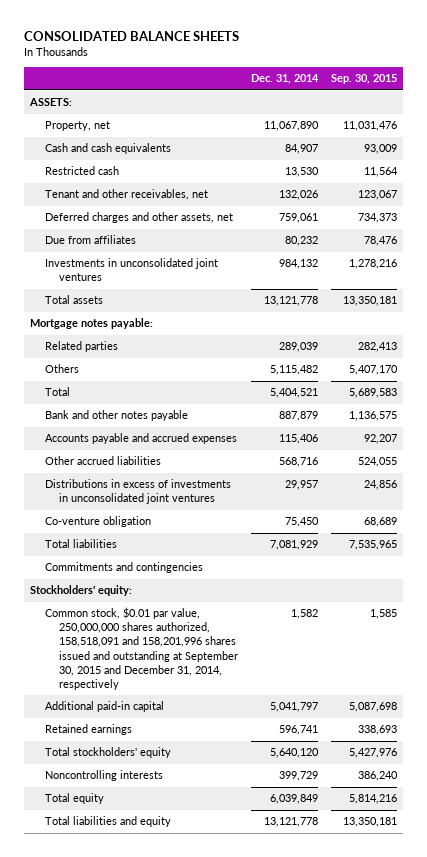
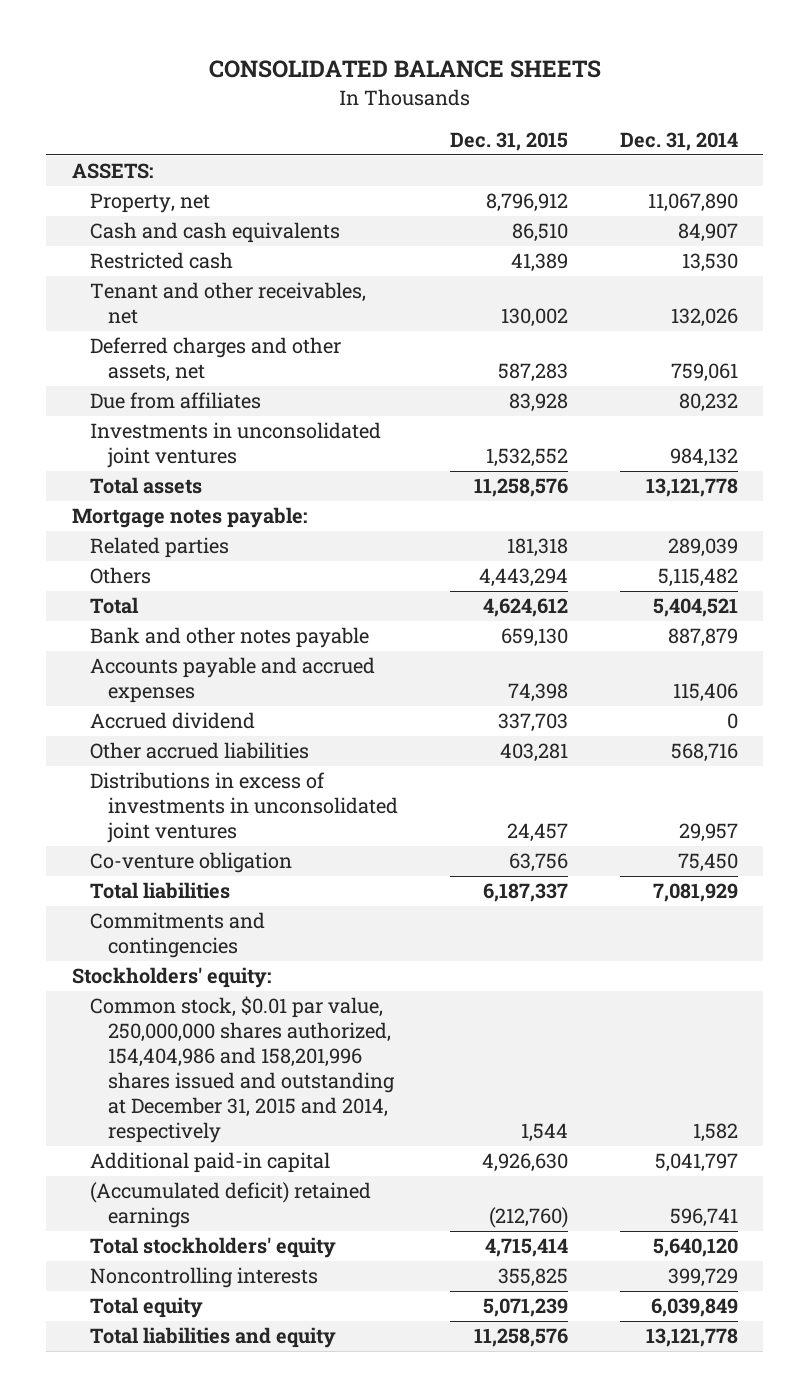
[330,74,397,85] Sep. 30, 2015 -> none
none -> [449,132,568,152] Dec. 31, 2015
none -> [89,712,255,730] Accrued dividend
[44,607,239,690] Common stock, $0.01 par value, 250,000,000 shares authorized, 158,518,091 and 158,201,996 shares issued and outstanding at September 30, 2015 and December 31, 2014, respectively -> [89,996,395,1144] Common stock, $0.01 par value, 250,000,000 shares authorized, 154,404,986 and 158,201,996 shares issued and outstanding at December 31, 2015 and 2014, respectively
[44,724,132,736] Retained earnings -> [89,1182,371,1229] (Accumulated deficit) retained earnings

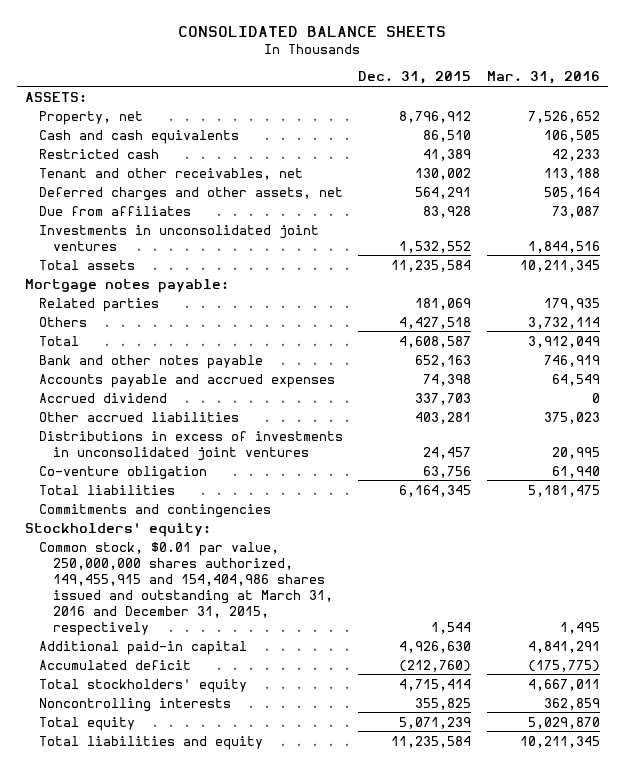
[619,132,738,152] Dec. 31, 2014 -> none
none -> [486,71,600,85] Mar. 31, 2016
[497,363,568,383] 587,283 -> [415,186,472,199] 564,291
[473,478,568,498] 11,258,576 -> [391,259,472,272] 11,235,584
[506,538,568,558] 181,318 -> [415,297,472,310] 181,069
[478,568,568,588] 4,443,294 -> [399,316,472,329] 4,427,518
[482,598,568,618] 4,624,612 -> [399,335,472,348] 4,608,587
[500,628,568,648] 659,130 -> [415,354,472,367] 652,163
[482,883,568,903] 6,187,337 -> [399,484,472,497] 6,164,345
[89,996,395,1144] Common stock, $0.01 par value, 250,000,000 shares authorized, 154,404,986 and 158,201,996 shares issued and outstanding at December 31, 2015 and 2014, respectively -> [38,541,334,636] Common stock, $0.01 par value, 250,000,000 shares authorized, 149,455,915 and 154,404,986 shares issued and outstanding at March 31, 2016 and December 31, 2015, respectively
[89,1182,371,1229] (Accumulated deficit) retained earnings -> [38,659,191,670] Accumulated deficit
[473,1328,568,1348] 11,258,576 -> [391,735,472,748] 11,235,584

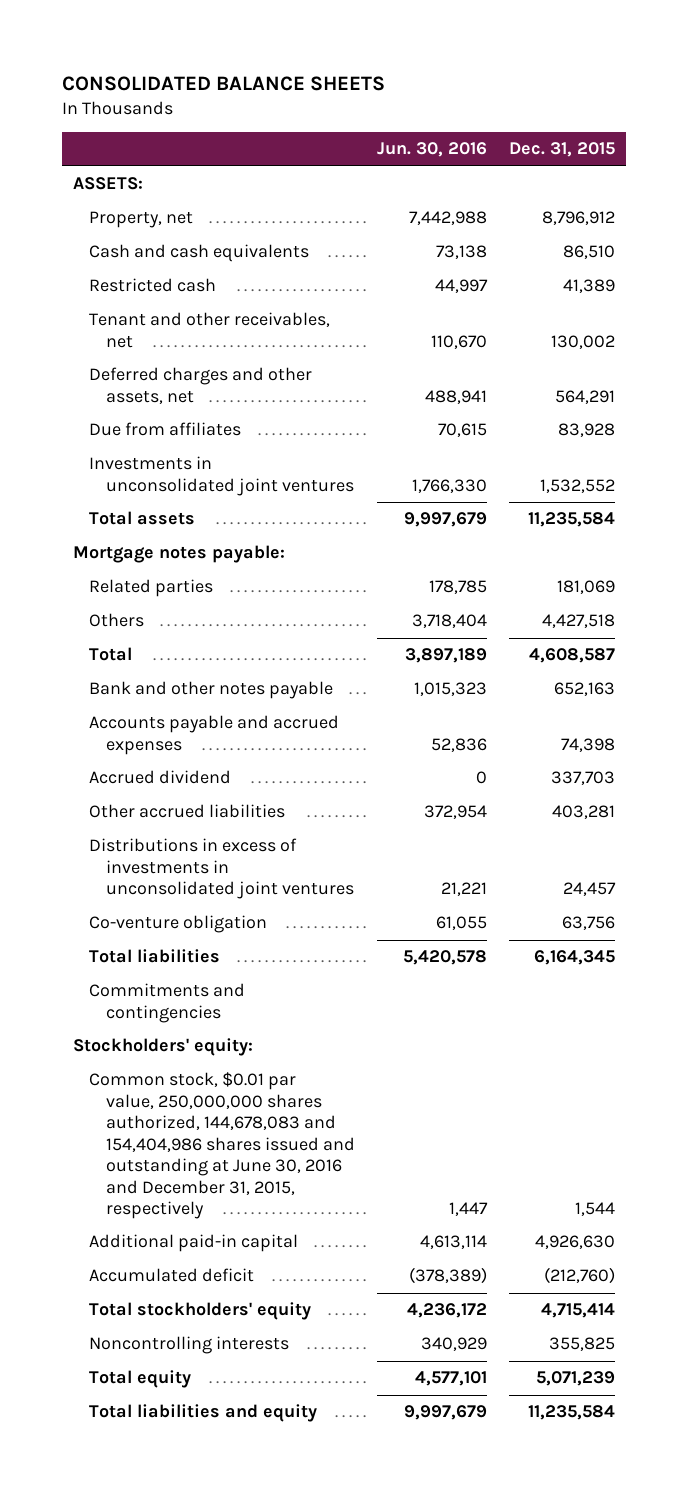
[486,71,600,85] Mar. 31, 2016 -> none
none -> [376,142,487,158] Jun. 30, 2016
[38,541,334,636] Common stock, $0.01 par value, 250,000,000 shares authorized, 149,455,915 and 154,404,986 shares issued and outstanding at March 31, 2016 and December 31, 2015, respectively -> [89,1072,355,1220] Common stock, $0.01 par value, 250,000,000 shares authorized, 144,678,083 and 154,404,986 shares issued and outstanding at June 30, 2016 and December 31, 2015, respectively

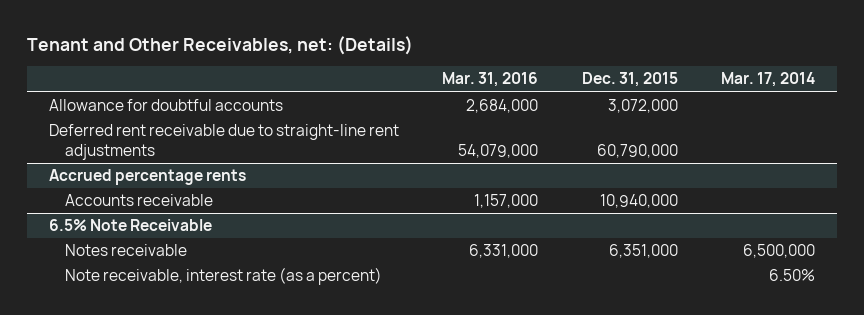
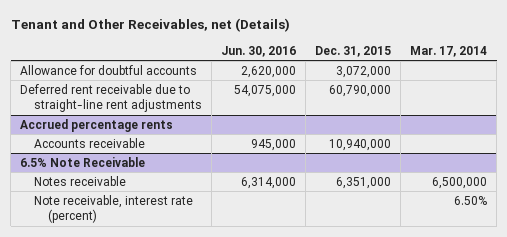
[26,35,413,55] Tenant and Other Receivables, net: (Details) -> [10,18,290,33] Tenant and Other Receivables, net (Details)
[442,72,539,88] Mar. 31, 2016 -> none
none -> [220,45,296,57] Jun. 30, 2016
[64,267,382,286] Note receivable, interest rate (as a percent) -> [33,194,193,224] Note receivable, interest rate (percent)

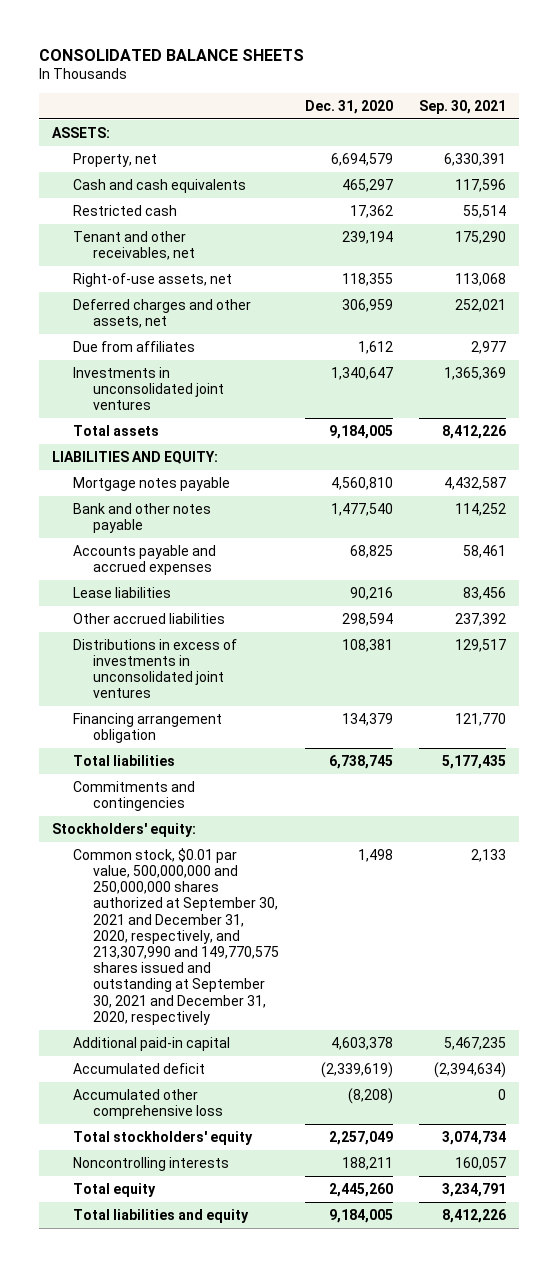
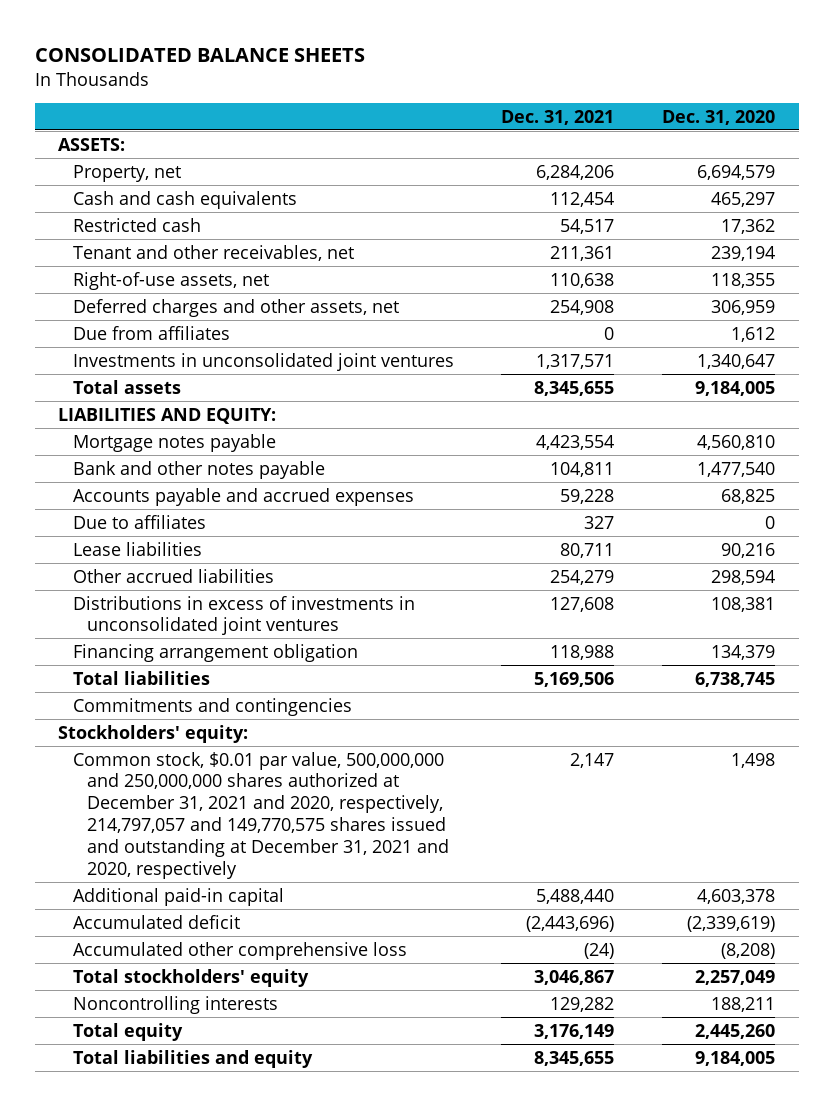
[418,99,506,114] Sep. 30, 2021 -> none
none -> [501,109,615,125] Dec. 31, 2021
none -> [72,514,206,529] Due to affiliates
[72,847,280,1025] Common stock, $0.01 par value, 500,000,000 and 250,000,000 shares authorized at September 30, 2021 and December 31, 2020, respectively, and 213,307,990 and 149,770,575 shares issued and outstanding at September 30, 2021 and December 31, 2020, respectively -> [72,751,450,879] Common stock, $0.01 par value, 500,000,000 and 250,000,000 shares authorized at December 31, 2021 and 2020, respectively, 214,797,057 and 149,770,575 shares issued and outstanding at December 31, 2021 and 2020, respectively

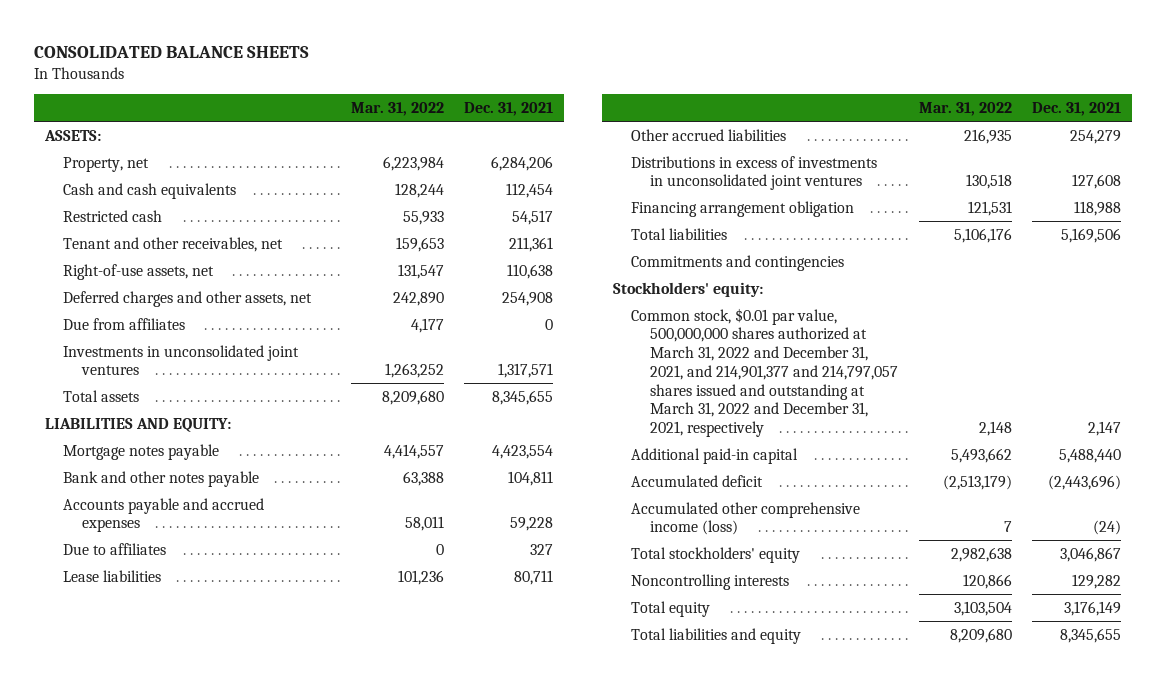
[661,109,775,125] Dec. 31, 2020 -> none
none -> [350,101,444,116] Mar. 31, 2022
[72,751,450,879] Common stock, $0.01 par value, 500,000,000 and 250,000,000 shares authorized at December 31, 2021 and 2020, respectively, 214,797,057 and 149,770,575 shares issued and outstanding at December 31, 2021 and 2020, respectively -> [631,307,898,438] Common stock, $0.01 par value, 500,000,000 shares authorized at March 31, 2022 and December 31, 2021, and 214,901,377 and 214,797,057 shares issued and outstanding at March 31, 2022 and December 31, 2021, respectively
[72,941,407,960] Accumulated other comprehensive loss -> [631,501,861,536] Accumulated other comprehensive income (loss)

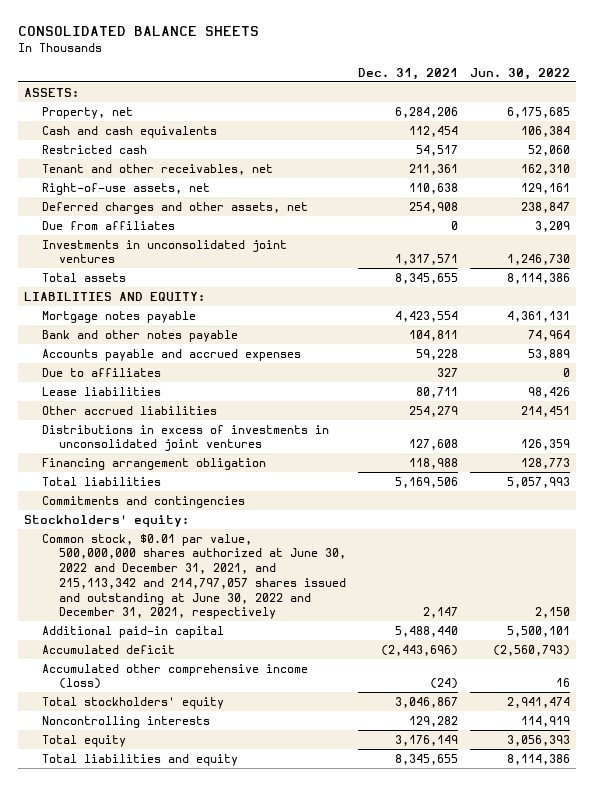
[350,101,444,116] Mar. 31, 2022 -> none
none -> [469,67,570,80] Jun. 30, 2022
[631,307,898,438] Common stock, $0.01 par value, 500,000,000 shares authorized at March 31, 2022 and December 31, 2021, and 214,901,377 and 214,797,057 shares issued and outstanding at March 31, 2022 and December 31, 2021, respectively -> [41,533,346,620] Common stock, $0.01 par value, 500,000,000 shares authorized at June 30, 2022 and December 31, 2021, and 215,113,342 and 214,797,057 shares issued and outstanding at June 30, 2022 and December 31, 2021, respectively

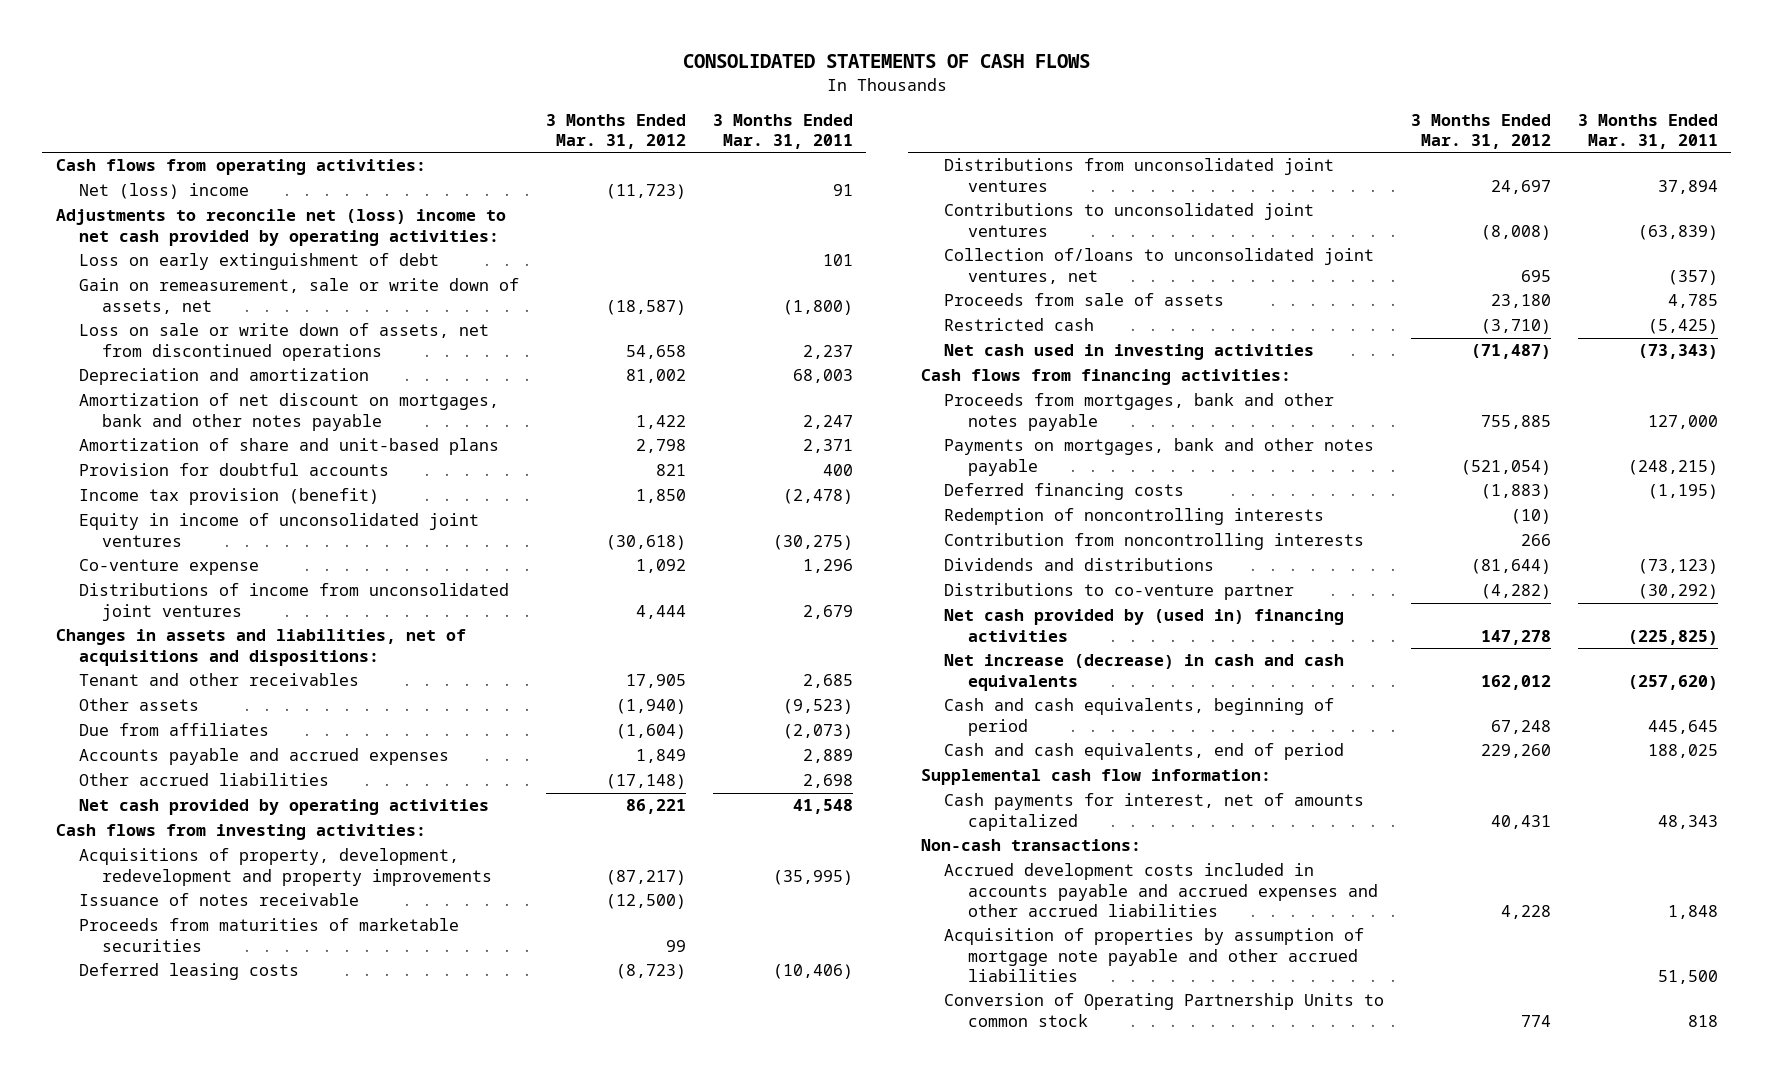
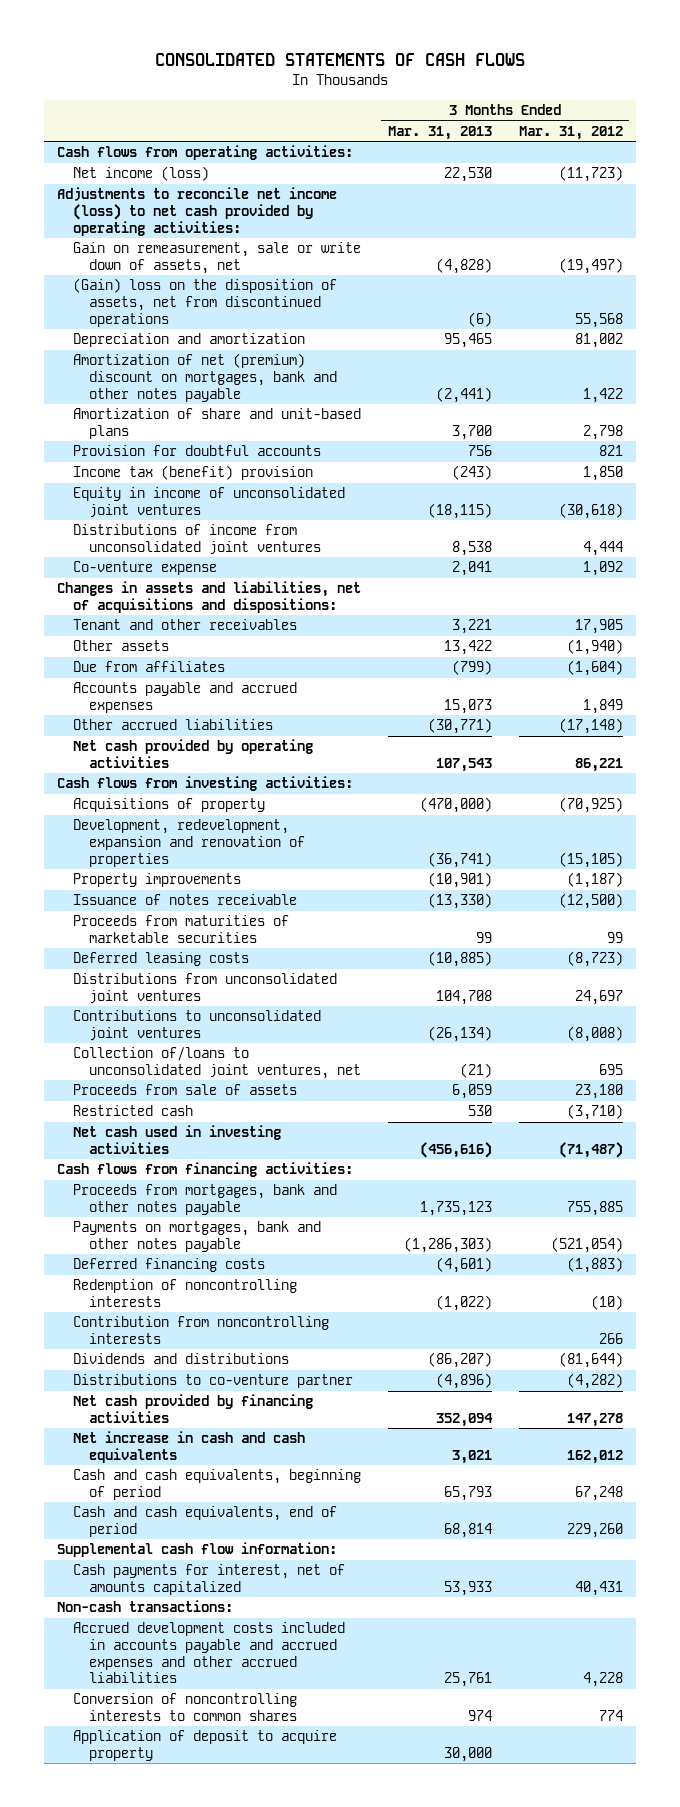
[712,113,853,150] 3 Months Ended Mar. 31, 2011 -> none
none -> [388,125,493,140] Mar. 31, 2013
[78,253,439,271] Loss on early extinguishment of debt -> none
[78,183,249,200] Net (loss) income -> [73,166,210,182] Net income (loss)
[55,209,506,246] Adjustments to reconcile net (loss) income to net cash provided by operating activities: -> [57,187,338,236] Adjustments to reconcile net income (loss) to net cash provided by operating activities:
[605,299,686,315] (18,587) -> [558,258,623,275] (19,497)
[78,323,489,361] Loss on sale or write down of assets, net from discontinued operations -> [73,278,338,327] (Gain) loss on the disposition of assets, net from discontinued operations
[625,344,686,359] 54,658 -> [574,312,623,328] 55,568
[78,393,499,431] Amortization of net discount on mortgages, bank and other notes payable -> [73,353,338,402] Amortization of net (premium) discount on mortgages, bank and other notes payable
[78,488,379,506] Income tax provision (benefit) -> [73,465,314,481] Income tax (benefit) provision
[78,559,259,576] Co-venture expense -> [73,561,218,576] Co-venture expense
none -> [73,798,266,813] Acquisitions of property
[78,848,493,886] Acquisitions of property, development, redevelopment and property improvements -> [73,819,306,867] Development, redevelopment, expansion and renovation of properties
[605,869,686,885] (87,217) -> [558,851,623,868] (15,105)
none -> [73,873,242,888] Property improvements
[944,609,1345,642] Net cash provided by (used in) financing activities -> [73,1394,314,1424] Net cash provided by financing activities
[944,654,1345,691] Net increase (decrease) in cash and cash equivalents -> [73,1431,306,1464] Net increase in cash and cash equivalents
[944,928,1365,983] Acquisition of properties by assumption of mortgage note payable and other accrued liabilities -> none
[944,993,1385,1027] Conversion of Operating Partnership Units to common stock -> [73,1693,298,1722] Conversion of noncontrolling interests to common shares
none -> [73,1730,338,1762] Application of deposit to acquire property

